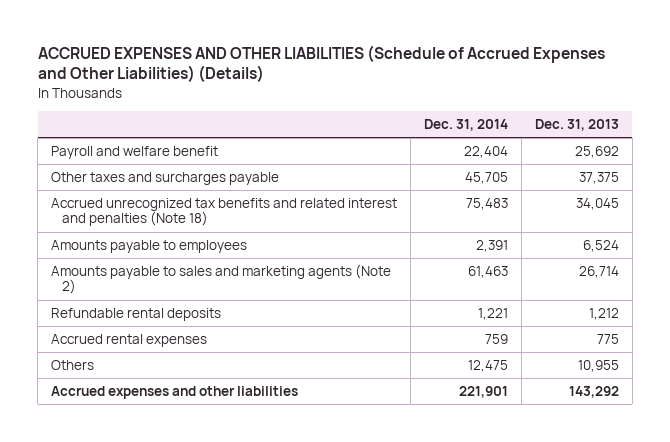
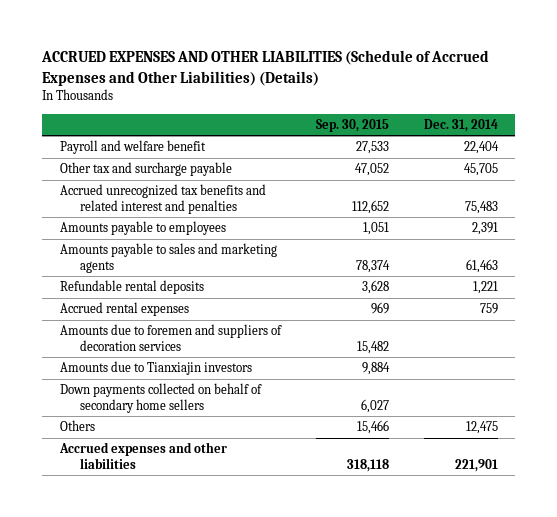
[534,118,619,131] Dec. 31, 2013 -> none
none -> [315,118,389,132] Sep. 30, 2015
[51,171,280,185] Other taxes and surcharges payable -> [59,162,232,177] Other tax and surcharge payable
[51,197,398,227] Accrued unrecognized tax benefits and related interest and penalties (Note 18) -> [59,184,266,214] Accrued unrecognized tax benefits and related interest and penalties
[51,263,392,295] Amounts payable to sales and marketing agents (Note 2) -> [59,243,277,273] Amounts payable to sales and marketing agents
none -> [59,324,282,351] Amounts due to foremen and suppliers of decoration services
none -> [59,361,252,376] Amounts due to Tianxiajin investors
none -> [59,383,262,413] Down payments collected on behalf of secondary home sellers

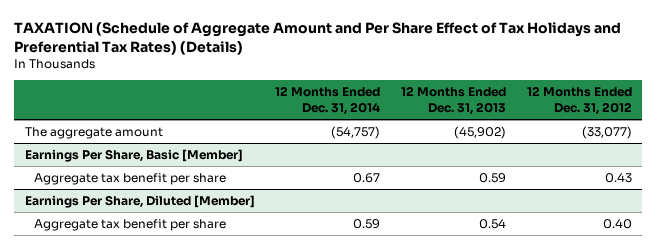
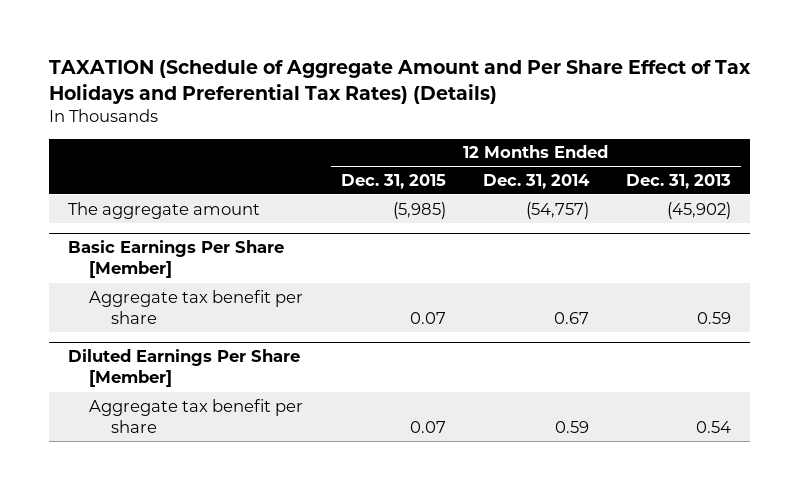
[527,86,633,115] 12 Months Ended Dec. 31, 2012 -> none
none -> [340,173,446,189] Dec. 31, 2015
[24,149,243,163] Earnings Per Share, Basic [Member] -> [67,240,284,279] Basic Earnings Per Share [Member]
[24,195,255,209] Earnings Per Share, Diluted [Member] -> [67,349,300,388] Diluted Earnings Per Share [Member]

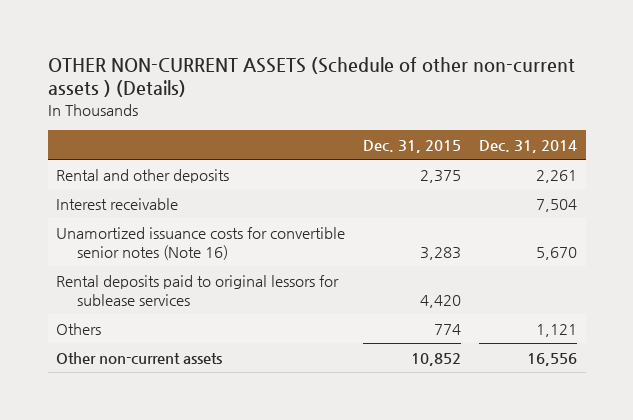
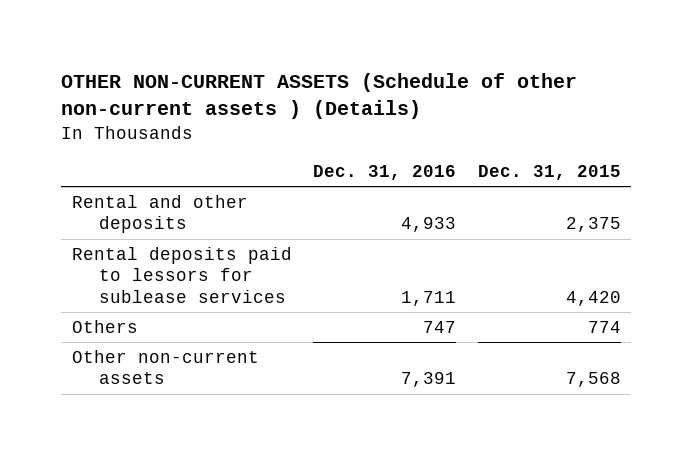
[478,139,577,153] Dec. 31, 2014 -> none
none -> [313,164,457,180] Dec. 31, 2016
[56,197,179,210] Interest receivable -> none
[56,226,346,260] Unamortized issuance costs for convertible senior notes (Note 16) -> none
[56,274,340,306] Rental deposits paid to original lessors for sublease services -> [71,246,292,303] Rental deposits paid to lessors for sublease services
[411,352,462,366] 10,852 -> [565,372,621,388] 7,568

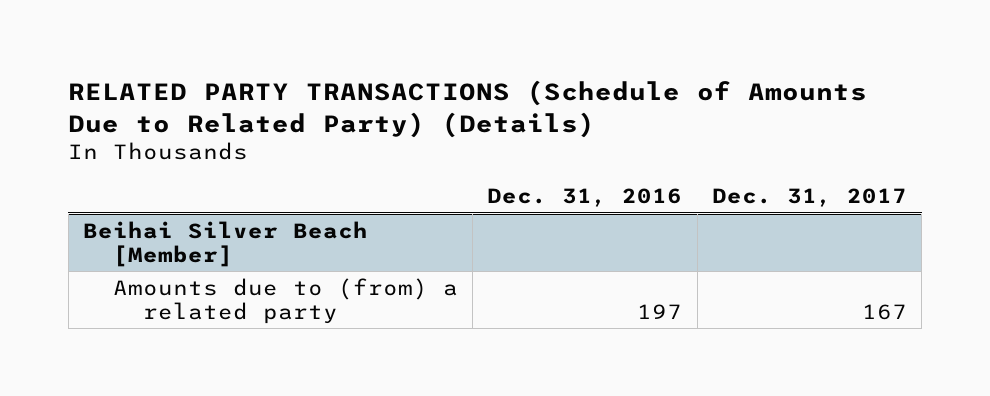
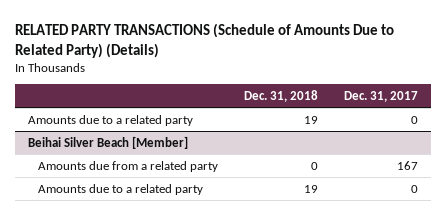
[487,188,683,208] Dec. 31, 2016 -> none
none -> [243,89,318,102] Dec. 31, 2018
none -> [28,114,194,126] Amounts due to a related party
none -> [38,160,219,172] Amounts due from a related party
[112,277,458,324] Amounts due to (from) a related party -> [38,183,204,195] Amounts due to a related party
[861,303,907,320] 167 -> [410,184,418,193] 0

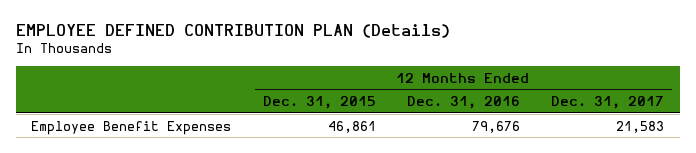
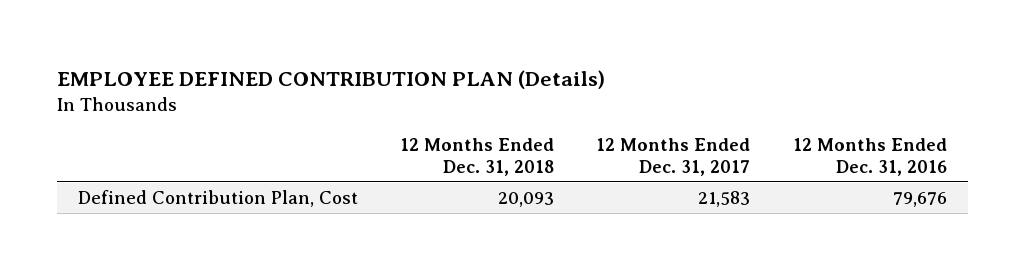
[262,95,376,109] Dec. 31, 2015 -> none
none -> [400,138,555,177] 12 Months Ended Dec. 31, 2018
[31,120,232,135] Employee Benefit Expenses -> [77,190,358,208] Defined Contribution Plan, Cost

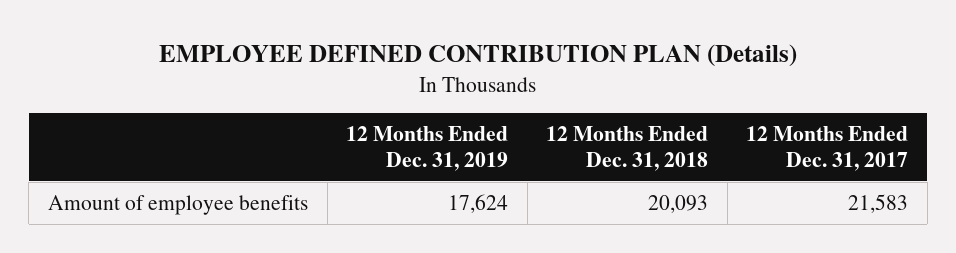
[792,138,947,177] 12 Months Ended Dec. 31, 2016 -> none
none -> [346,126,509,171] 12 Months Ended Dec. 31, 2019
[77,190,358,208] Defined Contribution Plan, Cost -> [47,195,308,216] Amount of employee benefits

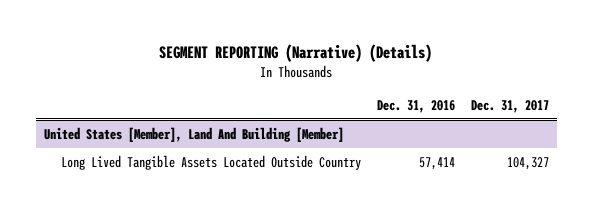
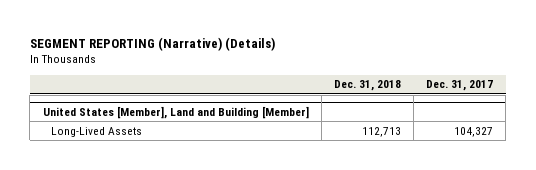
[377,99,456,113] Dec. 31, 2016 -> none
none -> [333,80,401,92] Dec. 31, 2018
[43,126,344,142] United States [Member], Land And Building [Member] -> [42,105,309,119] United States [Member], Land and Building [Member]
[61,154,362,170] Long Lived Tangible Assets Located Outside Country -> [51,126,143,137] Long-Lived Assets

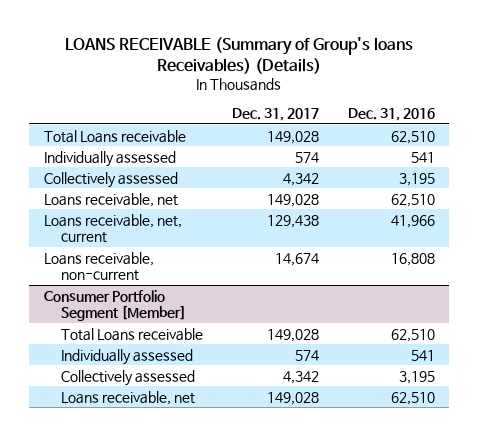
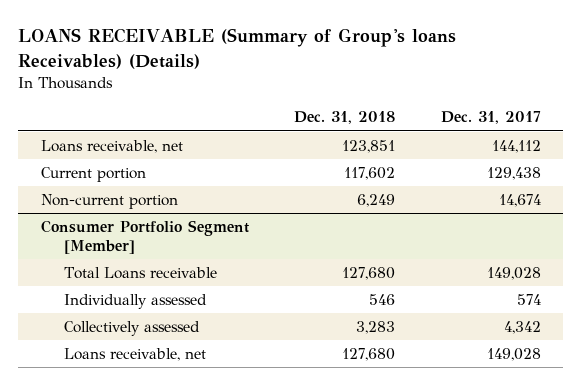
[347,107,435,121] Dec. 31, 2016 -> none
none -> [294,111,396,125] Dec. 31, 2018
[43,129,186,143] Total Loans receivable -> none
[43,150,176,167] Individually assessed -> none
[43,171,178,188] Collectively assessed -> none
[266,193,319,207] 149,028 -> [491,140,541,154] 144,112
[43,213,182,244] Loans receivable, net, current -> [40,167,146,183] Current portion
[43,251,154,282] Loans receivable, non-current -> [40,194,178,210] Non-current portion

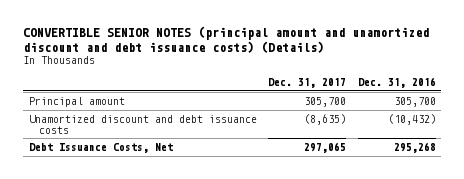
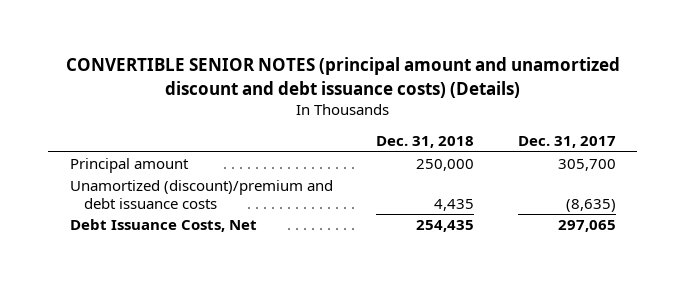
[357,77,436,89] Dec. 31, 2016 -> none
none -> [376,136,475,149] Dec. 31, 2018
[28,115,257,134] Unamortized discount and debt issuance costs -> [69,180,333,209] Unamortized (discount)/premium and debt issuance costs

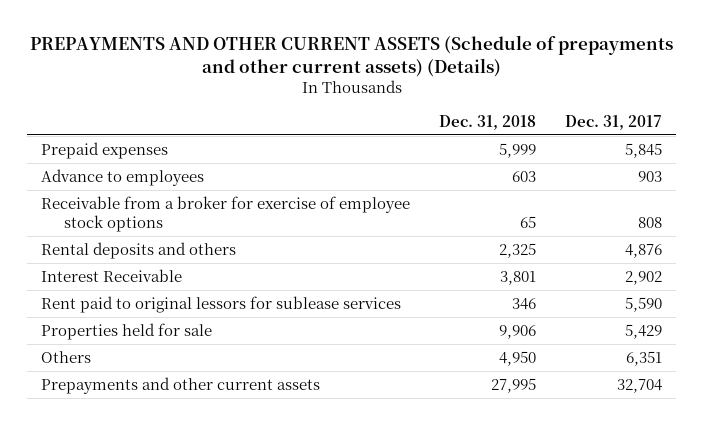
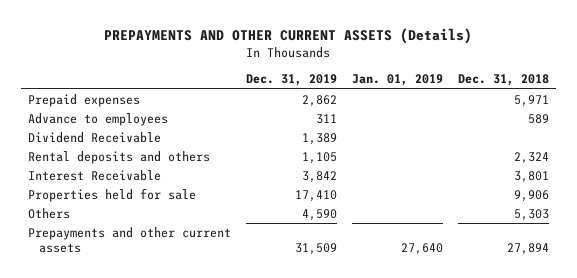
[29,35,673,78] PREPAYMENTS AND OTHER CURRENT ASSETS (Schedule of prepayments and other current assets) (Details) -> [104,28,473,45] PREPAYMENTS AND OTHER CURRENT ASSETS (Details)
[564,114,662,130] Dec. 31, 2017 -> none
none -> [246,74,338,87] Dec. 31, 2019
none -> [351,74,443,87] Jan. 01, 2019
[41,195,411,232] Receivable from a broker for exercise of employee stock options -> none
[499,142,537,158] 5,999 -> [513,95,549,108] 5,971
[512,170,537,182] 603 -> [527,114,549,125] 589
none -> [28,132,162,144] Dividend Receivable
[499,242,537,258] 2,325 -> [513,152,549,165] 2,324
[41,295,402,313] Rent paid to original lessors for sublease services -> none
[499,350,537,366] 4,950 -> [513,209,549,222] 5,303
[491,377,537,393] 27,995 -> [506,242,549,255] 27,894

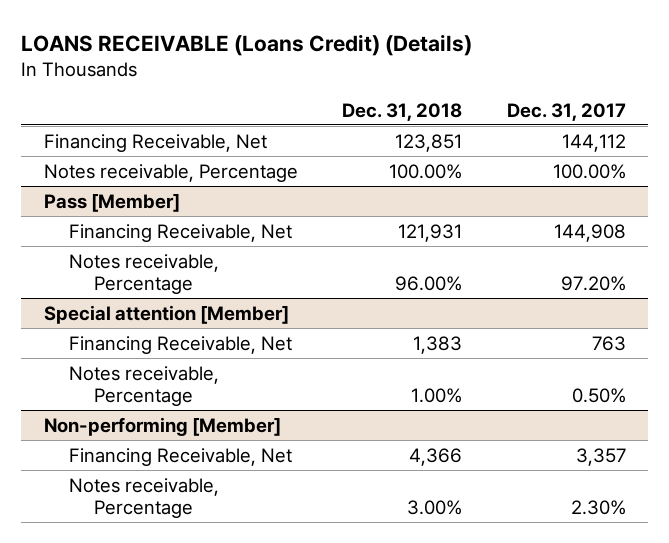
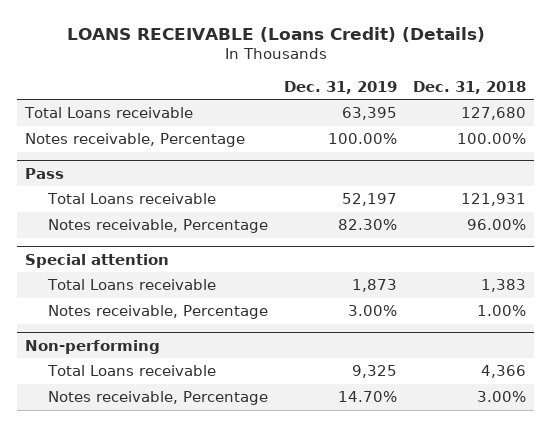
[506,102,626,121] Dec. 31, 2017 -> none
none -> [283,80,397,94] Dec. 31, 2019
[43,133,267,152] Financing Receivable, Net -> none
none -> [24,107,194,119] Total Loans receivable
[43,193,180,212] Pass [Member] -> [25,167,65,179] Pass
[68,223,292,242] Financing Receivable, Net -> [46,193,216,205] Total Loans receivable
[43,304,289,324] Special attention [Member] -> [25,253,170,268] Special attention
[68,335,292,354] Financing Receivable, Net -> [46,279,216,291] Total Loans receivable
[43,416,281,436] Non-performing [Member] -> [25,339,161,354] Non-performing
[68,447,292,466] Financing Receivable, Net -> [46,365,216,377] Total Loans receivable

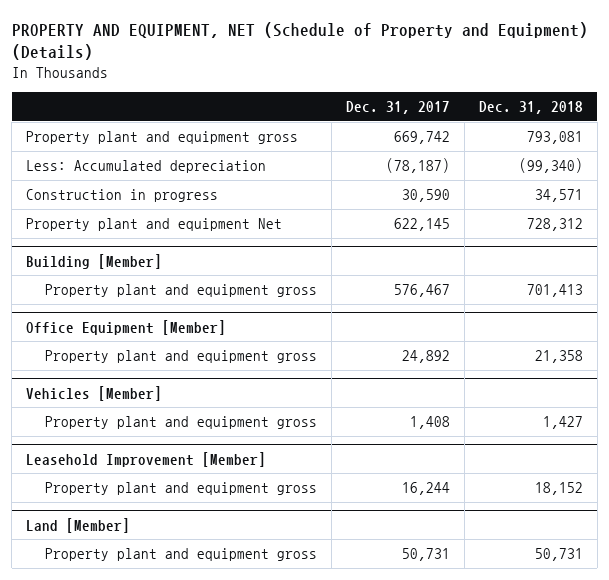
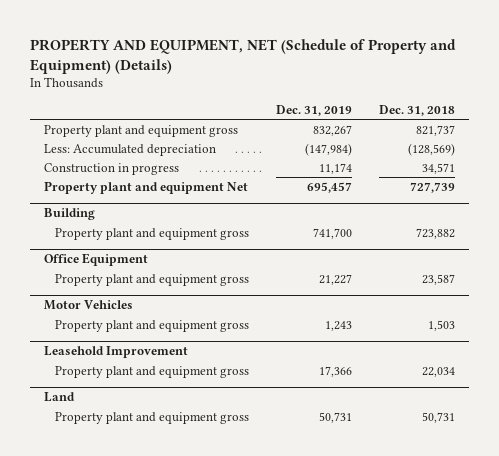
[345,101,450,115] Dec. 31, 2017 -> none
none -> [275,104,352,116] Dec. 31, 2019
[526,131,583,145] 793,081 -> [416,124,456,136] 821,737
[518,158,583,174] (99,340) -> [408,142,456,156] (128,569)
[526,218,583,232] 728,312 -> [410,181,456,193] 727,739
[26,253,163,269] Building [Member] -> [43,208,95,221] Building
[526,284,583,298] 701,413 -> [416,227,456,239] 723,882
[26,319,227,335] Office Equipment [Member] -> [43,253,148,267] Office Equipment
[534,350,583,364] 21,358 -> [422,273,456,285] 23,587
[26,385,163,401] Vehicles [Member] -> [43,300,133,311] Motor Vehicles
[542,416,583,430] 1,427 -> [428,319,456,331] 1,503
[26,451,267,467] Leasehold Improvement [Member] -> [43,346,188,359] Leasehold Improvement
[534,482,583,496] 18,152 -> [422,366,456,377] 22,034
[26,517,131,533] Land [Member] -> [43,392,75,403] Land

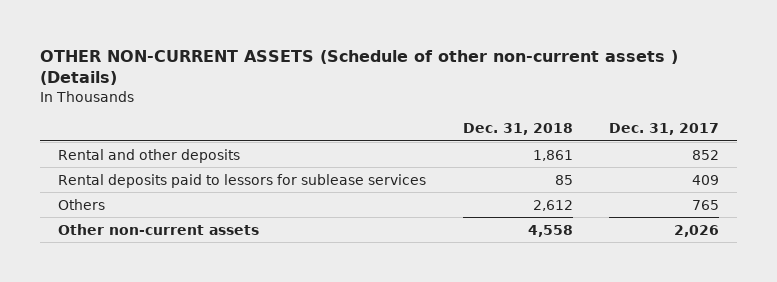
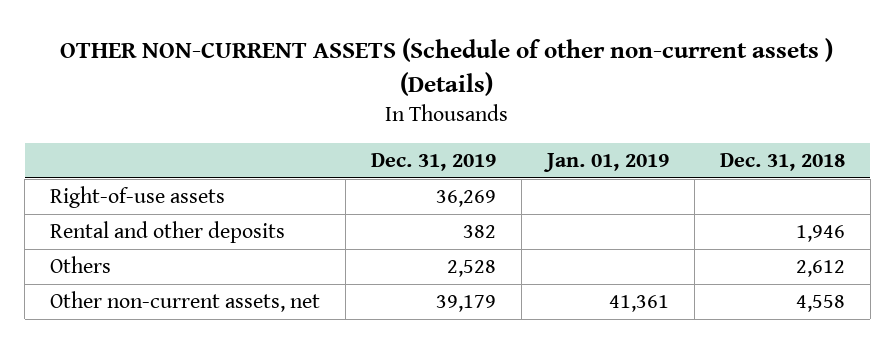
[609,123,720,136] Dec. 31, 2017 -> none
none -> [371,152,497,171] Dec. 31, 2019
none -> [542,152,669,172] Jan. 01, 2019
[58,173,427,188] Rental deposits paid to lessors for sublease services -> none
none -> [50,186,226,209] Right-of-use assets
[532,149,573,161] 1,861 -> [795,225,845,243] 1,946
[58,223,260,235] Other non-current assets -> [50,291,321,313] Other non-current assets, net

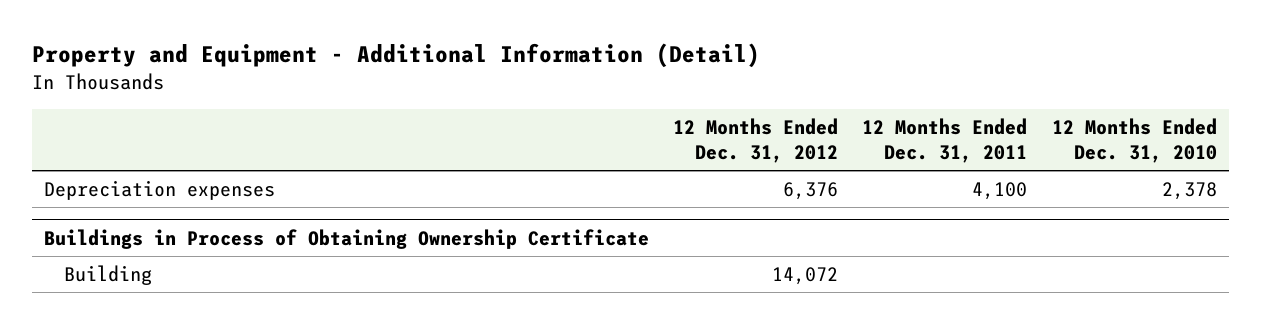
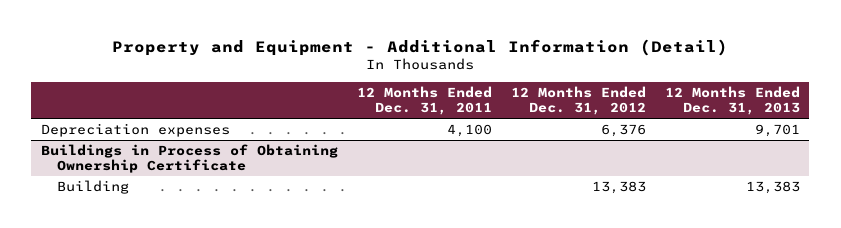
[1051,117,1217,163] 12 Months Ended Dec. 31, 2010 -> none
none -> [664,85,800,116] 12 Months Ended Dec. 31, 2013
[772,266,839,285] 14,072 -> [591,180,646,194] 13,383

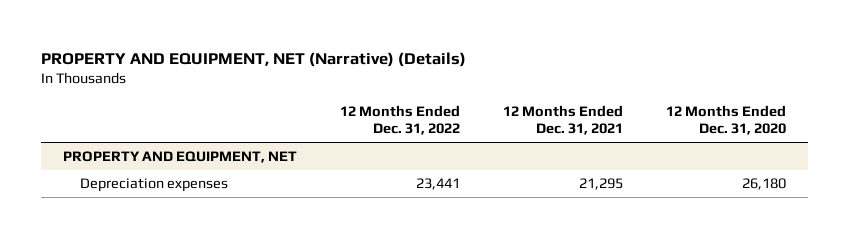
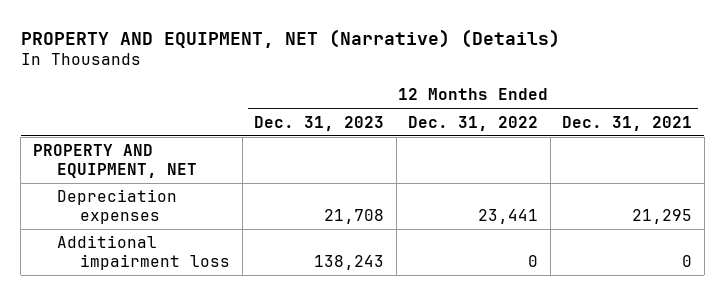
[666,104,787,136] 12 Months Ended Dec. 31, 2020 -> none
none -> [254,115,385,131] Dec. 31, 2023
none -> [56,235,231,270] Additional impairment loss

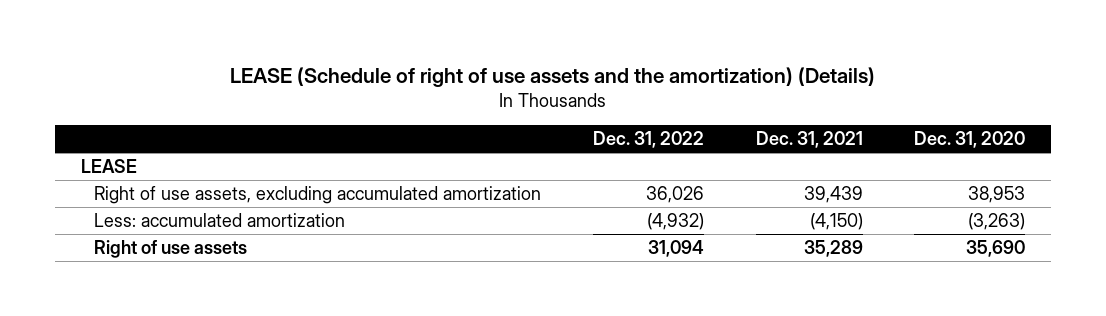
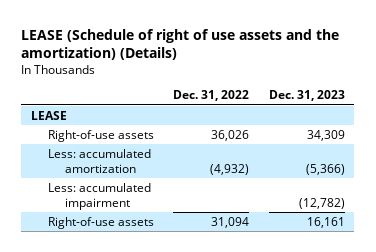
[755,130,863,148] Dec. 31, 2021 -> none
[914,130,1026,148] Dec. 31, 2020 -> none
none -> [268,90,345,102] Dec. 31, 2023
[93,186,541,205] Right of use assets, excluding accumulated amortization -> [48,129,155,142] Right-of-use assets
none -> [48,182,152,210] Less: accumulated impairment
[93,240,247,259] Right of use assets -> [48,216,155,229] Right-of-use assets

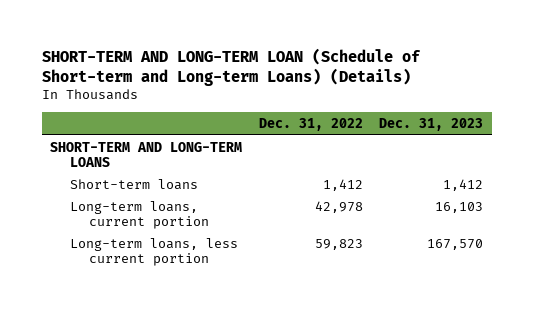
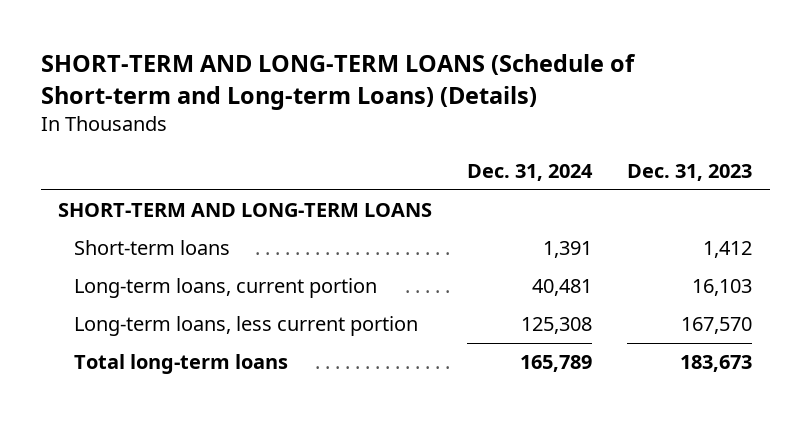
[42,48,422,87] SHORT-TERM AND LONG-TERM LOAN (Schedule of Short-term and Long-term Loans) (Details) -> [40,54,636,110] SHORT-TERM AND LONG-TERM LOANS (Schedule of Short-term and Long-term Loans) (Details)
[258,118,363,132] Dec. 31, 2022 -> none
none -> [467,163,594,181] Dec. 31, 2024
none -> [73,354,288,375] Total long-term loans

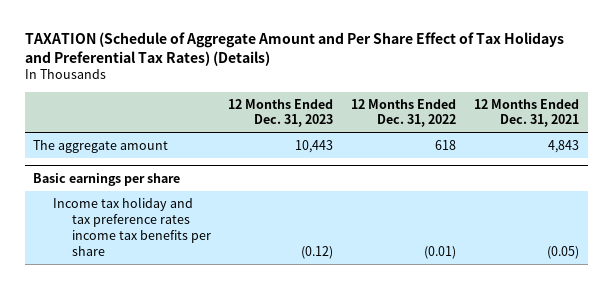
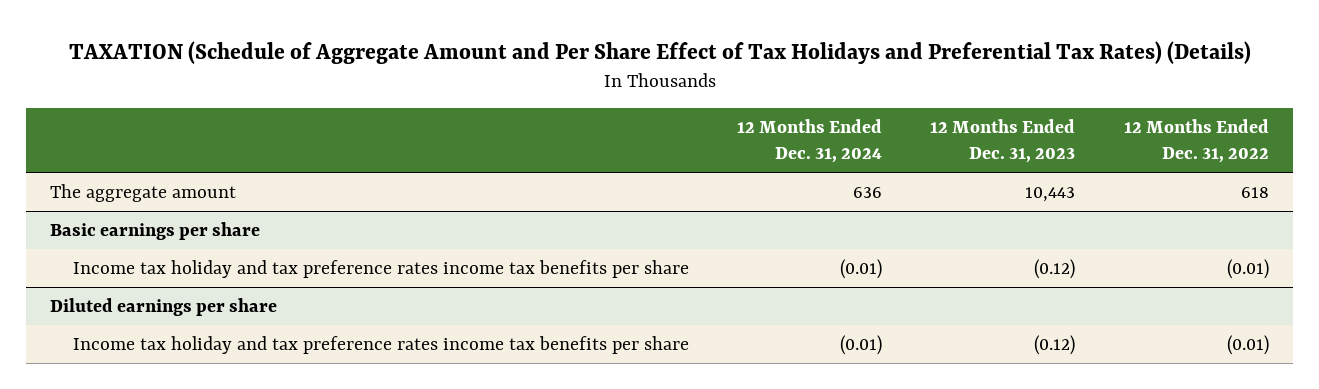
[473,98,579,128] 12 Months Ended Dec. 31, 2021 -> none
none -> [737,119,883,164] 12 Months Ended Dec. 31, 2024
none -> [50,297,278,316] Diluted earnings per share
none -> [72,335,689,354] Income tax holiday and tax preference rates income tax benefits per share

